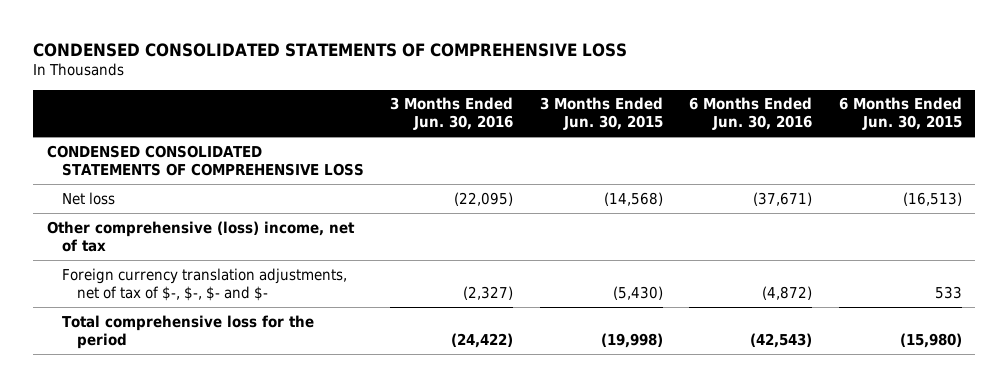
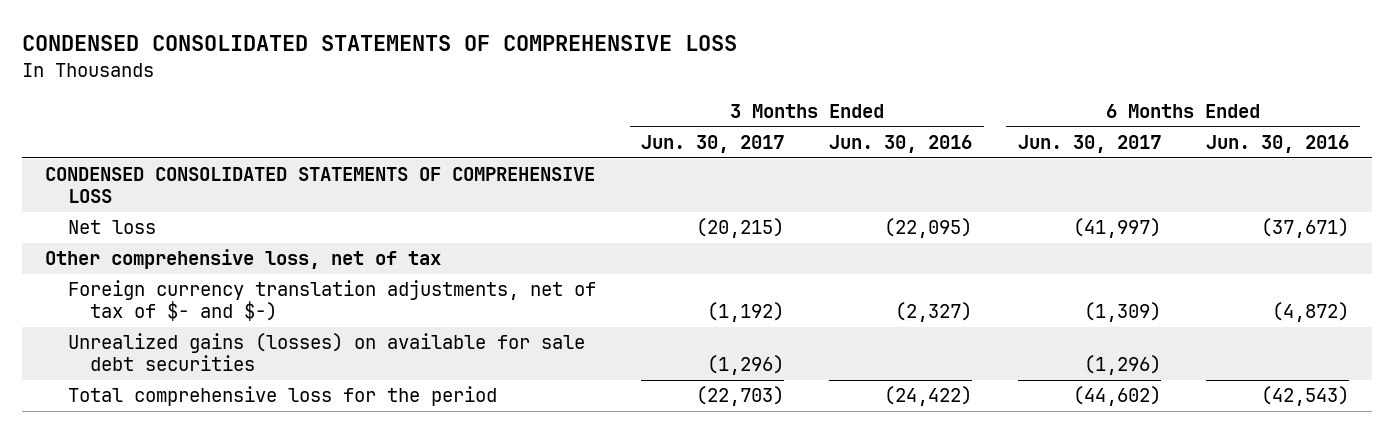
[539,97,663,131] 3 Months Ended Jun. 30, 2015 -> none
[838,97,962,131] 6 Months Ended Jun. 30, 2015 -> none
none -> [640,134,784,153] Jun. 30, 2017
none -> [1017,134,1161,153] Jun. 30, 2017
[46,220,355,252] Other comprehensive (loss) income, net of tax -> [44,249,441,270] Other comprehensive loss, net of tax
[61,267,347,301] Foreign currency translation adjustments, net of tax of $-, $-, $- and $- -> [67,280,596,322] Foreign currency translation adjustments, net of tax of $- and $-)
none -> [67,333,585,372] Unrealized gains (losses) on available for sale debt securities

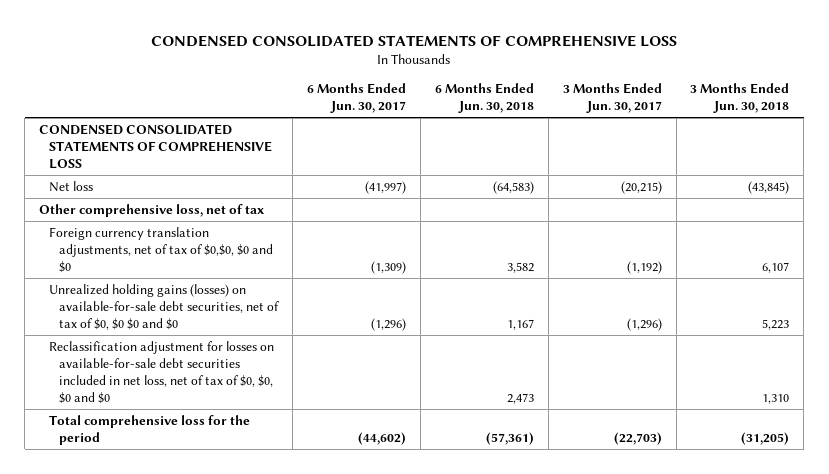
[829,134,973,153] Jun. 30, 2016 -> none
[1206,134,1350,153] Jun. 30, 2016 -> none
none -> [434,82,534,113] 6 Months Ended Jun. 30, 2018
none -> [690,82,790,113] 3 Months Ended Jun. 30, 2018
[67,280,596,322] Foreign currency translation adjustments, net of tax of $- and $-) -> [49,227,274,274] Foreign currency translation adjustments, net of tax of $0,$0, $0 and $0
[67,333,585,372] Unrealized gains (losses) on available for sale debt securities -> [49,284,280,331] Unrealized holding gains (losses) on available-for-sale debt securities, net of tax of $0, $0 $0 and $0
none -> [49,341,275,405] Reclassification adjustment for losses on available-for-sale debt securities included in net loss, net of tax of $0, $0, $0 and $0

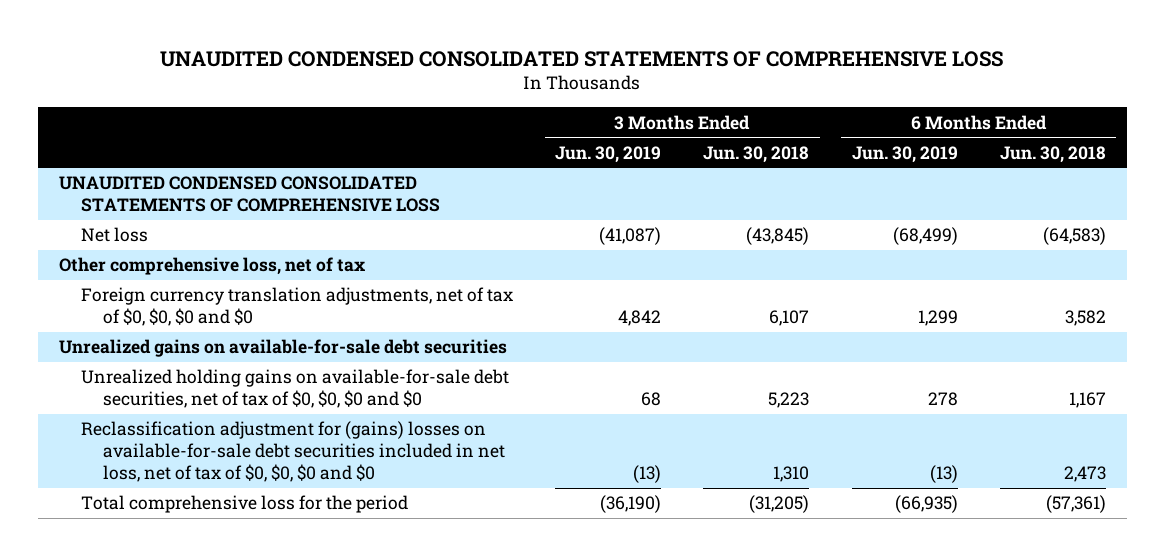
[151,34,678,47] CONDENSED CONSOLIDATED STATEMENTS OF COMPREHENSIVE LOSS -> [160,50,1004,67] UNAUDITED CONDENSED CONSOLIDATED STATEMENTS OF COMPREHENSIVE LOSS
[307,82,407,113] 6 Months Ended Jun. 30, 2017 -> none
[562,82,662,113] 3 Months Ended Jun. 30, 2017 -> none
none -> [555,145,662,163] Jun. 30, 2019
none -> [851,145,958,163] Jun. 30, 2019
[39,124,273,170] CONDENSED CONSOLIDATED STATEMENTS OF COMPREHENSIVE LOSS -> [59,176,441,213] UNAUDITED CONDENSED CONSOLIDATED STATEMENTS OF COMPREHENSIVE LOSS
[49,227,274,274] Foreign currency translation adjustments, net of tax of $0,$0, $0 and $0 -> [81,287,514,327] Foreign currency translation adjustments, net of tax of $0, $0, $0 and $0
none -> [59,339,508,358] Unrealized gains on available-for-sale debt securities
[49,284,280,331] Unrealized holding gains (losses) on available-for-sale debt securities, net of tax of $0, $0 $0 and $0 -> [81,369,510,409] Unrealized holding gains on available-for-sale debt securities, net of tax of $0, $0, $0 and $0
[49,341,275,405] Reclassification adjustment for losses on available-for-sale debt securities included in net loss, net of tax of $0, $0, $0 and $0 -> [81,421,506,483] Reclassification adjustment for (gains) losses on available-for-sale debt securities included in net loss, net of tax of $0, $0, $0 and $0

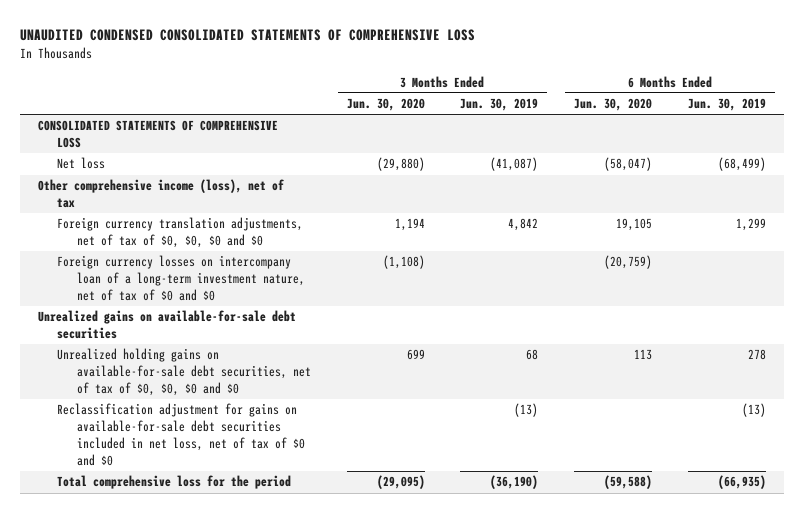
[703,145,810,163] Jun. 30, 2018 -> none
[999,145,1106,163] Jun. 30, 2018 -> none
none -> [346,98,425,112] Jun. 30, 2020
none -> [574,98,653,112] Jun. 30, 2020
[59,176,441,213] UNAUDITED CONDENSED CONSOLIDATED STATEMENTS OF COMPREHENSIVE LOSS -> [37,120,278,149] CONSOLIDATED STATEMENTS OF COMPREHENSIVE LOSS
[59,257,366,276] Other comprehensive loss, net of tax -> [37,179,284,209] Other comprehensive income (loss), net of tax
none -> [57,255,305,302] Foreign currency losses on intercompany loan of a long-term investment nature, net of tax of $0 and $0
[81,421,506,483] Reclassification adjustment for (gains) losses on available-for-sale debt securities included in net loss, net of tax of $0, $0, $0 and $0 -> [57,403,305,466] Reclassification adjustment for gains on available-for-sale debt securities included in net loss, net of tax of $0 and $0

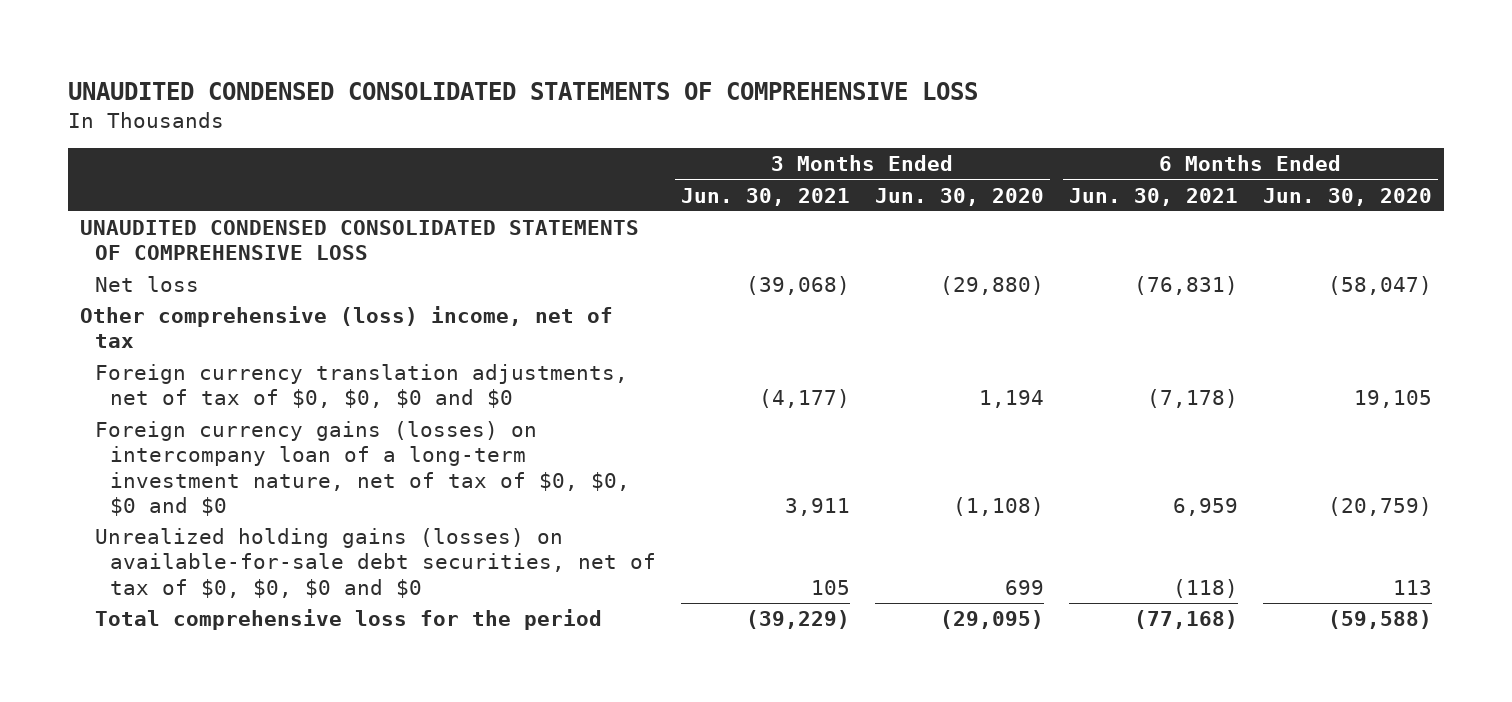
[460,98,539,112] Jun. 30, 2019 -> none
[687,98,766,112] Jun. 30, 2019 -> none
none -> [680,187,850,206] Jun. 30, 2021
none -> [1068,187,1238,206] Jun. 30, 2021
[37,120,278,149] CONSOLIDATED STATEMENTS OF COMPREHENSIVE LOSS -> [80,220,640,261] UNAUDITED CONDENSED CONSOLIDATED STATEMENTS OF COMPREHENSIVE LOSS
[37,179,284,209] Other comprehensive income (loss), net of tax -> [80,306,614,349] Other comprehensive (loss) income, net of tax
[37,310,296,340] Unrealized gains on available-for-sale debt securities -> none
[57,403,305,466] Reclassification adjustment for gains on available-for-sale debt securities included in net loss, net of tax of $0 and $0 -> none
[57,255,305,302] Foreign currency losses on intercompany loan of a long-term investment nature, net of tax of $0 and $0 -> [95,421,630,516] Foreign currency gains (losses) on intercompany loan of a long-term investment nature, net of tax of $0, $0, $0 and $0
[57,348,311,397] Unrealized holding gains on available-for-sale debt securities, net of tax of $0, $0, $0 and $0 -> [95,528,656,598] Unrealized holding gains (losses) on available-for-sale debt securities, net of tax of $0, $0, $0 and $0

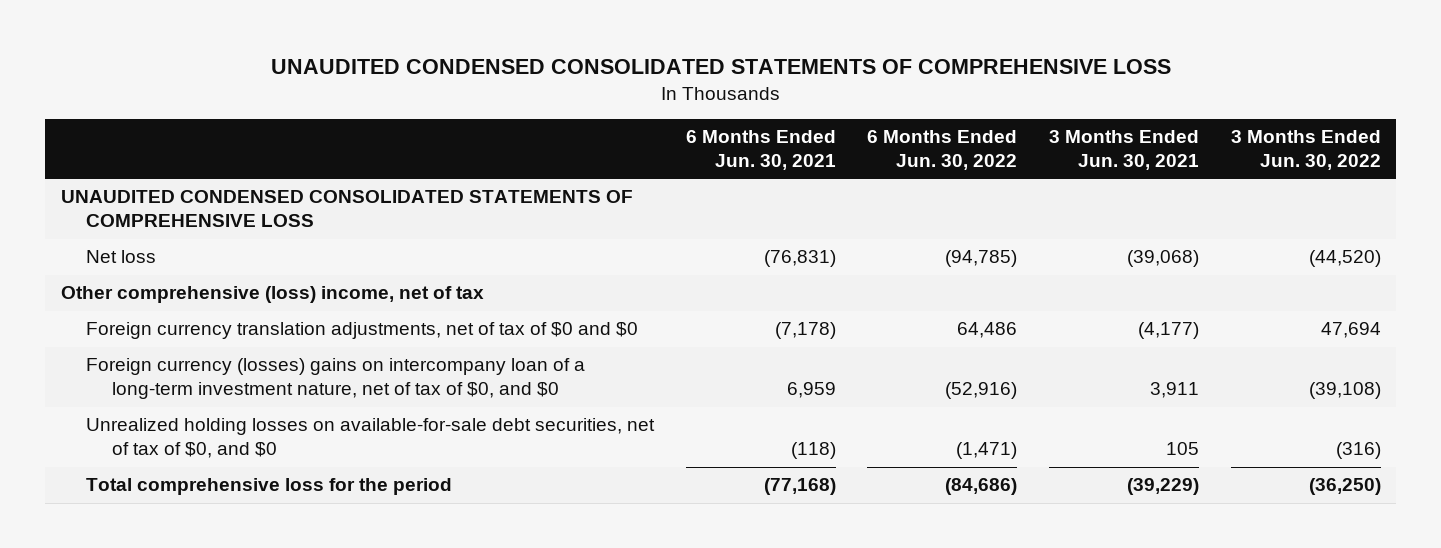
[874,187,1044,206] Jun. 30, 2020 -> none
[1262,187,1432,206] Jun. 30, 2020 -> none
none -> [867,130,1018,170] 6 Months Ended Jun. 30, 2022
none -> [1230,130,1381,170] 3 Months Ended Jun. 30, 2022
[95,364,629,409] Foreign currency translation adjustments, net of tax of $0, $0, $0 and $0 -> [86,322,639,340] Foreign currency translation adjustments, net of tax of $0 and $0
[95,421,630,516] Foreign currency gains (losses) on intercompany loan of a long-term investment nature, net of tax of $0, $0, $0 and $0 -> [86,358,586,400] Foreign currency (losses) gains on intercompany loan of a long-term investment nature, net of tax of $0, and $0
[95,528,656,598] Unrealized holding gains (losses) on available-for-sale debt securities, net of tax of $0, $0, $0 and $0 -> [86,418,656,459] Unrealized holding losses on available-for-sale debt securities, net of tax of $0, and $0

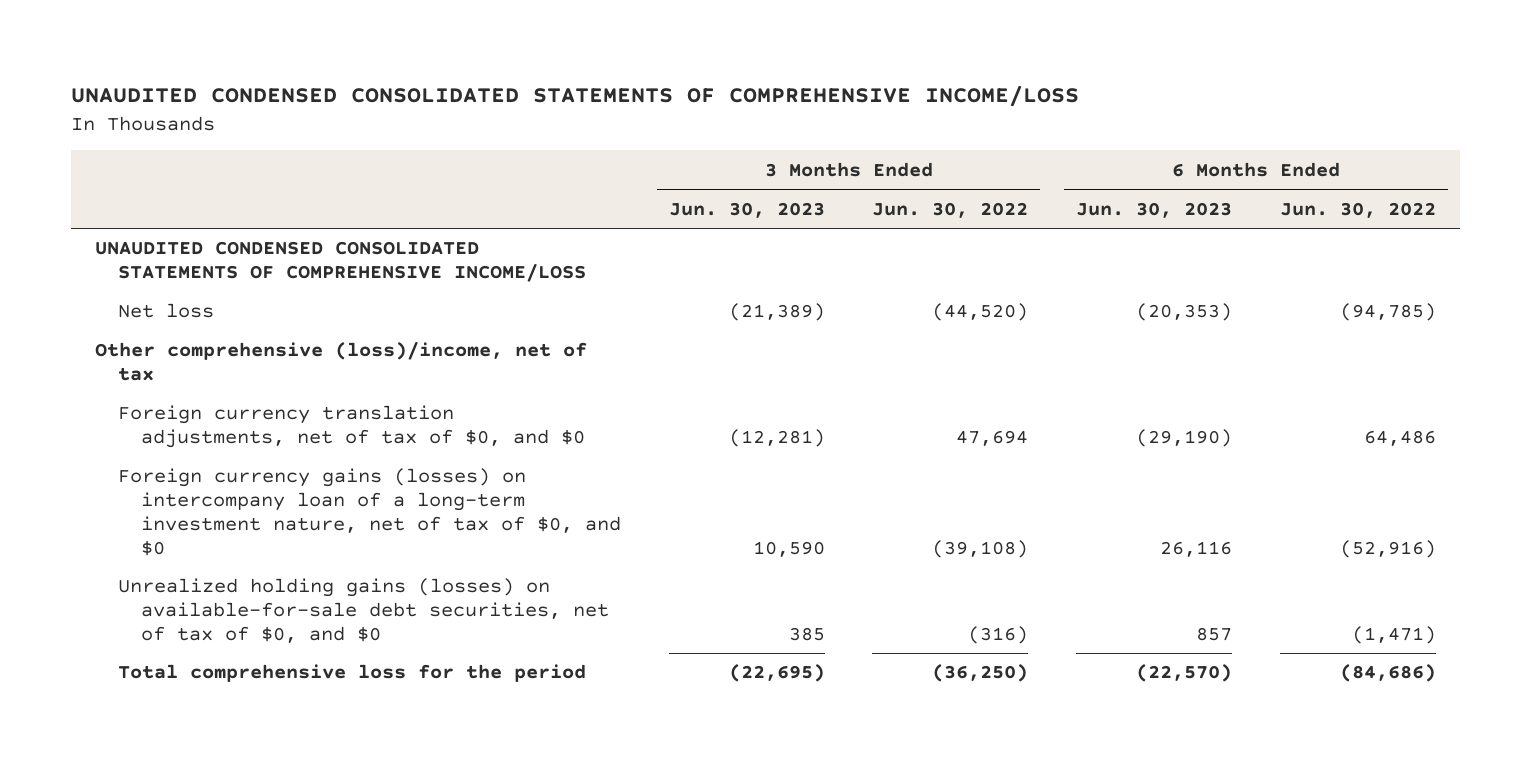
[270,59,1171,75] UNAUDITED CONDENSED CONSOLIDATED STATEMENTS OF COMPREHENSIVE LOSS -> [70,85,1079,108] UNAUDITED CONDENSED CONSOLIDATED STATEMENTS OF COMPREHENSIVE INCOME/LOSS
[685,130,836,170] 6 Months Ended Jun. 30, 2021 -> none
[1049,130,1200,170] 3 Months Ended Jun. 30, 2021 -> none
none -> [668,201,825,218] Jun. 30, 2023
none -> [1076,201,1233,218] Jun. 30, 2023
[60,190,633,228] UNAUDITED CONDENSED CONSOLIDATED STATEMENTS OF COMPREHENSIVE LOSS -> [94,241,586,283] UNAUDITED CONDENSED CONSOLIDATED STATEMENTS OF COMPREHENSIVE INCOME/LOSS
[60,286,484,304] Other comprehensive (loss) income, net of tax -> [94,342,587,382] Other comprehensive (loss)/income, net of tax
[86,322,639,340] Foreign currency translation adjustments, net of tax of $0 and $0 -> [117,405,586,449] Foreign currency translation adjustments, net of tax of $0, and $0
[86,358,586,400] Foreign currency (losses) gains on intercompany loan of a long-term investment nature, net of tax of $0, and $0 -> [117,468,622,556] Foreign currency gains (losses) on intercompany loan of a long-term investment nature, net of tax of $0, and $0
[86,418,656,459] Unrealized holding losses on available-for-sale debt securities, net of tax of $0, and $0 -> [117,578,610,643] Unrealized holding gains (losses) on available-for-sale debt securities, net of tax of $0, and $0

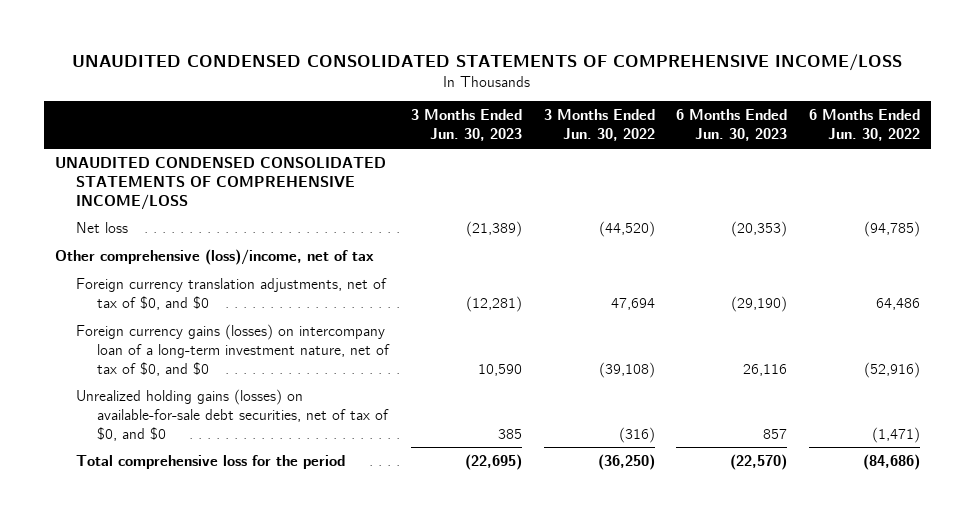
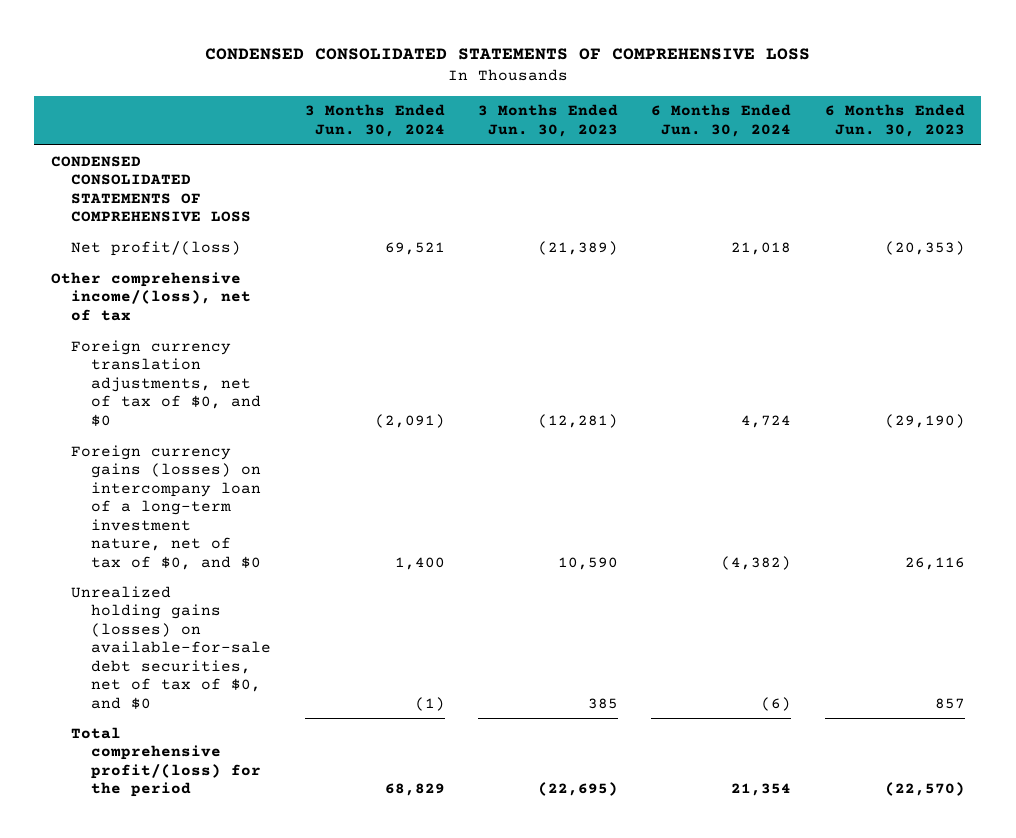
[72,53,903,71] UNAUDITED CONDENSED CONSOLIDATED STATEMENTS OF COMPREHENSIVE INCOME/LOSS -> [204,47,810,60] CONDENSED CONSOLIDATED STATEMENTS OF COMPREHENSIVE LOSS
[543,109,655,142] 3 Months Ended Jun. 30, 2022 -> none
[809,109,921,142] 6 Months Ended Jun. 30, 2022 -> none
none -> [304,104,445,137] 3 Months Ended Jun. 30, 2024
none -> [651,104,792,137] 6 Months Ended Jun. 30, 2024
[54,156,386,210] UNAUDITED CONDENSED CONSOLIDATED STATEMENTS OF COMPREHENSIVE INCOME/LOSS -> [50,155,252,223] CONDENSED CONSOLIDATED STATEMENTS OF COMPREHENSIVE LOSS
[75,221,128,233] Net loss -> [71,240,242,256] Net profit/(loss)
[54,248,374,265] Other comprehensive (loss)/income, net of tax -> [50,271,252,321] Other comprehensive income/(loss), net of tax
[75,454,345,469] Total comprehensive loss for the period -> [71,726,262,798] Total comprehensive profit/(loss) for the period

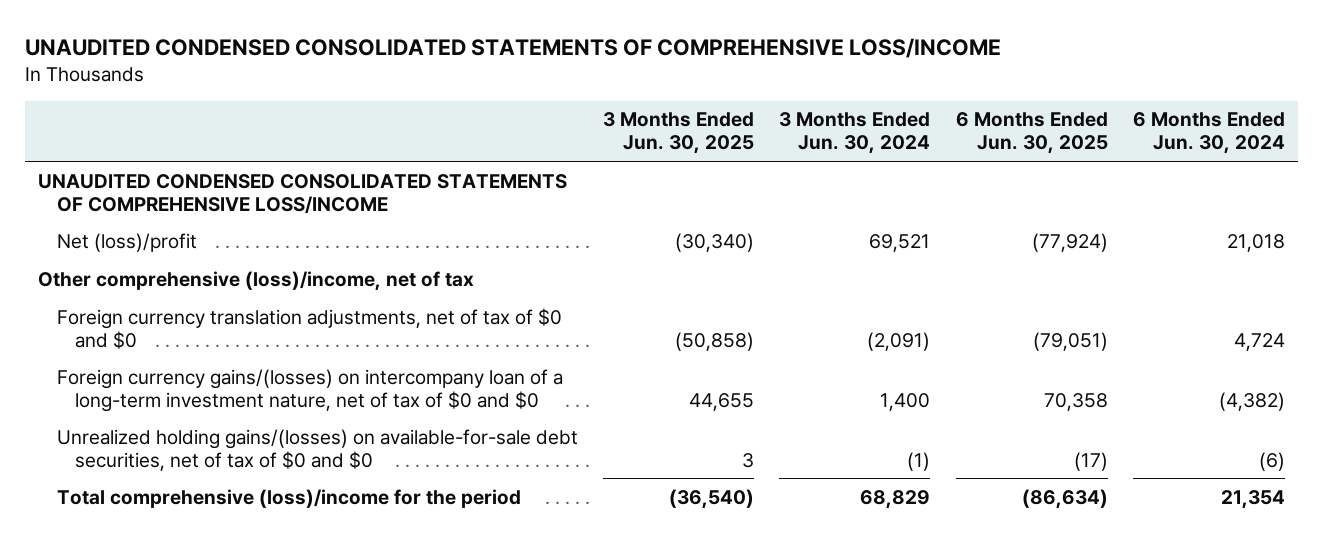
[204,47,810,60] CONDENSED CONSOLIDATED STATEMENTS OF COMPREHENSIVE LOSS -> [25,38,1002,59] UNAUDITED CONDENSED CONSOLIDATED STATEMENTS OF COMPREHENSIVE LOSS/INCOME
[478,104,619,137] 3 Months Ended Jun. 30, 2023 -> none
[824,104,965,137] 6 Months Ended Jun. 30, 2023 -> none
none -> [602,112,754,155] 3 Months Ended Jun. 30, 2025
none -> [955,112,1108,155] 6 Months Ended Jun. 30, 2025
[50,155,252,223] CONDENSED CONSOLIDATED STATEMENTS OF COMPREHENSIVE LOSS -> [37,173,567,214] UNAUDITED CONDENSED CONSOLIDATED STATEMENTS OF COMPREHENSIVE LOSS/INCOME
[71,240,242,256] Net profit/(loss) -> [56,232,197,252] Net (loss)/profit
[50,271,252,321] Other comprehensive income/(loss), net of tax -> [37,270,474,291] Other comprehensive (loss)/income, net of tax
[71,339,262,426] Foreign currency translation adjustments, net of tax of $0, and $0 -> [56,307,562,349] Foreign currency translation adjustments, net of tax of $0 and $0
[71,444,262,570] Foreign currency gains (losses) on intercompany loan of a long-term investment nature, net of tax of $0, and $0 -> [56,368,563,412] Foreign currency gains/(losses) on intercompany loan of a long-term investment nature, net of tax of $0 and $0
[71,585,272,709] Unrealized holding gains (losses) on available-for-sale debt securities, net of tax of $0, and $0 -> [56,428,578,471] Unrealized holding gains/(losses) on available-for-sale debt securities, net of tax of $0 and $0
[71,726,262,798] Total comprehensive profit/(loss) for the period -> [56,488,521,508] Total comprehensive (loss)/income for the period

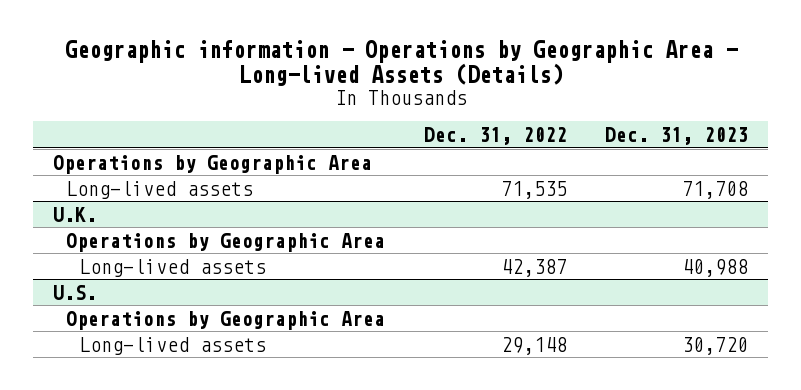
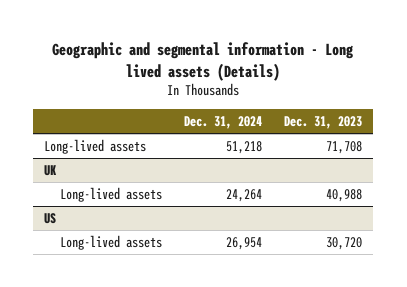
[64,40,738,87] Geographic information - Operations by Geographic Area - Long-lived Assets (Details) -> [52,41,355,81] Geographic and segmental information - Long lived assets (Details)
[423,127,567,146] Dec. 31, 2022 -> none
none -> [183,116,262,130] Dec. 31, 2024
[52,154,372,174] Operations by Geographic Area -> none
[65,232,385,252] Operations by Geographic Area -> none
[52,206,97,222] U.K. -> [44,164,58,176] UK
[65,310,385,330] Operations by Geographic Area -> none
[52,284,97,300] U.S. -> [44,212,57,224] US

